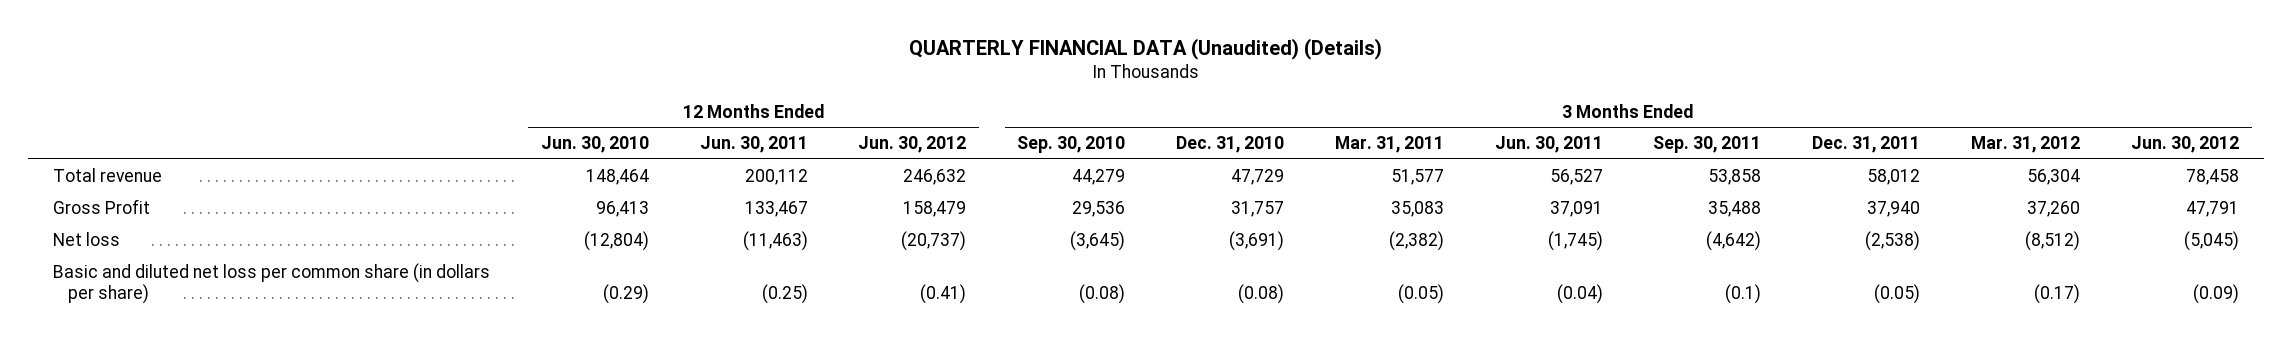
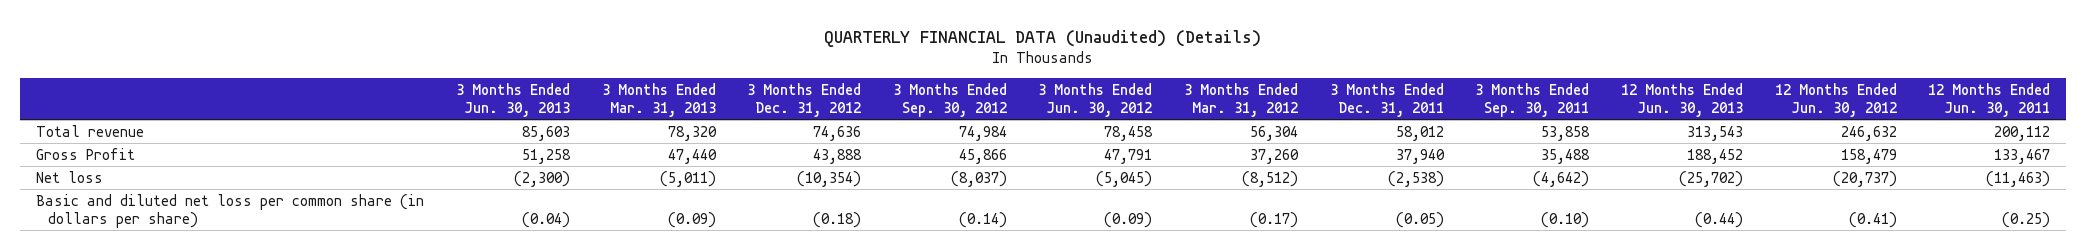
[540,136,649,154] Jun. 30, 2010 -> none
[1017,136,1126,154] Sep. 30, 2010 -> none
[1176,136,1285,154] Dec. 31, 2010 -> none
[1334,136,1444,154] Mar. 31, 2011 -> none
[1494,136,1603,154] Jun. 30, 2011 -> none
none -> [455,82,570,118] 3 Months Ended Jun. 30, 2013
none -> [601,82,716,118] 3 Months Ended Mar. 31, 2013
none -> [747,82,862,118] 3 Months Ended Dec. 31, 2012
none -> [892,82,1007,118] 3 Months Ended Sep. 30, 2012
none -> [1621,82,1744,118] 12 Months Ended Jun. 30, 2013
[1725,283,1762,304] (0.1) -> [1541,211,1590,228] (0.10)

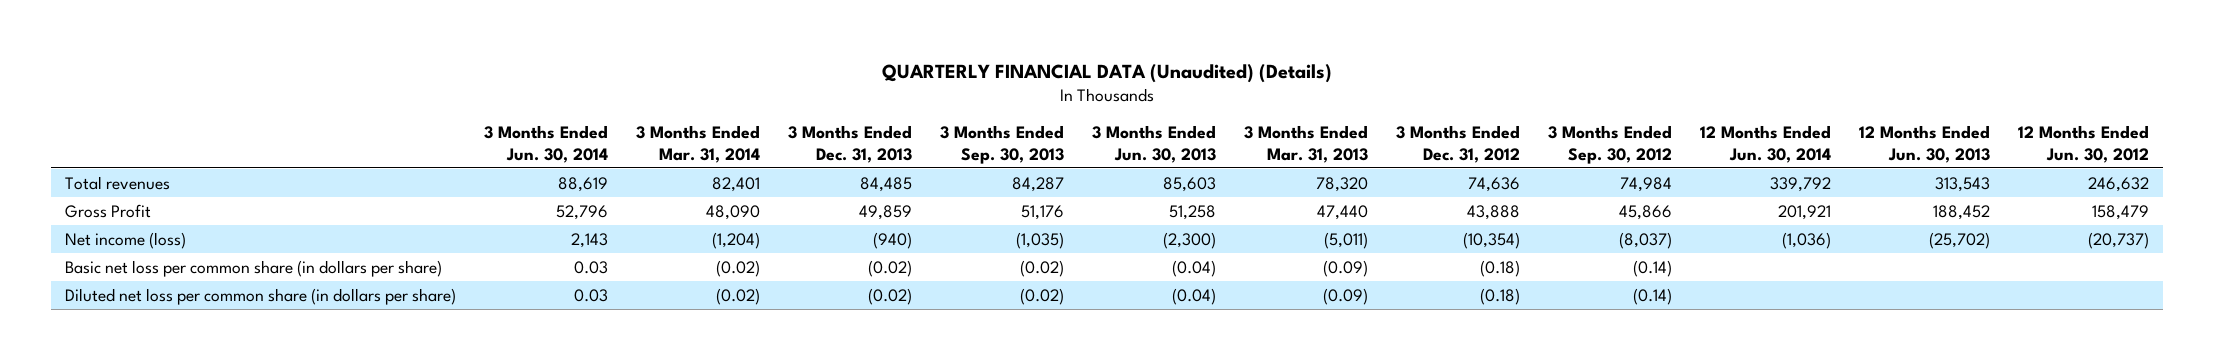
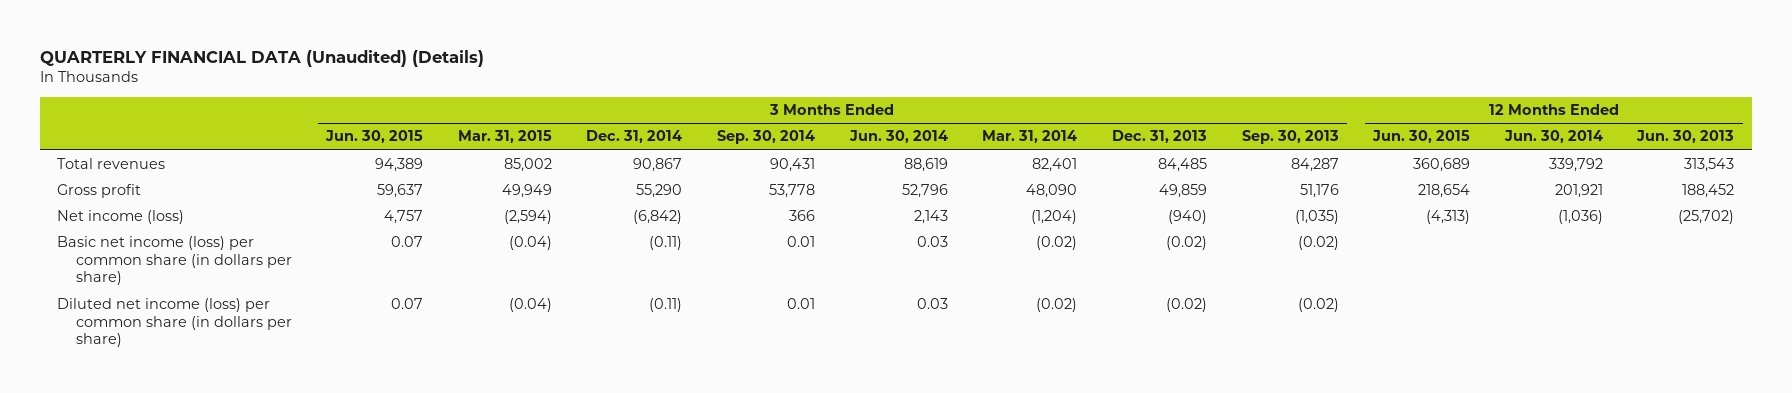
[1091,124,1216,163] 3 Months Ended Jun. 30, 2013 -> none
[1244,124,1369,163] 3 Months Ended Mar. 31, 2013 -> none
[1396,124,1521,163] 3 Months Ended Dec. 31, 2012 -> none
[1548,124,1673,164] 3 Months Ended Sep. 30, 2012 -> none
[2018,124,2150,163] 12 Months Ended Jun. 30, 2012 -> none
none -> [325,130,424,144] Jun. 30, 2015
none -> [457,130,552,144] Mar. 31, 2015
none -> [586,130,683,144] Dec. 31, 2014
none -> [717,130,816,145] Sep. 30, 2014
none -> [1372,130,1471,144] Jun. 30, 2015
[64,203,151,218] Gross Profit -> [57,184,142,199] Gross profit
[64,259,442,277] Basic net loss per common share (in dollars per share) -> [57,236,292,286] Basic net income (loss) per common share (in dollars per share)
[64,287,456,305] Diluted net loss per common share (in dollars per share) -> [57,298,292,348] Diluted net income (loss) per common share (in dollars per share)

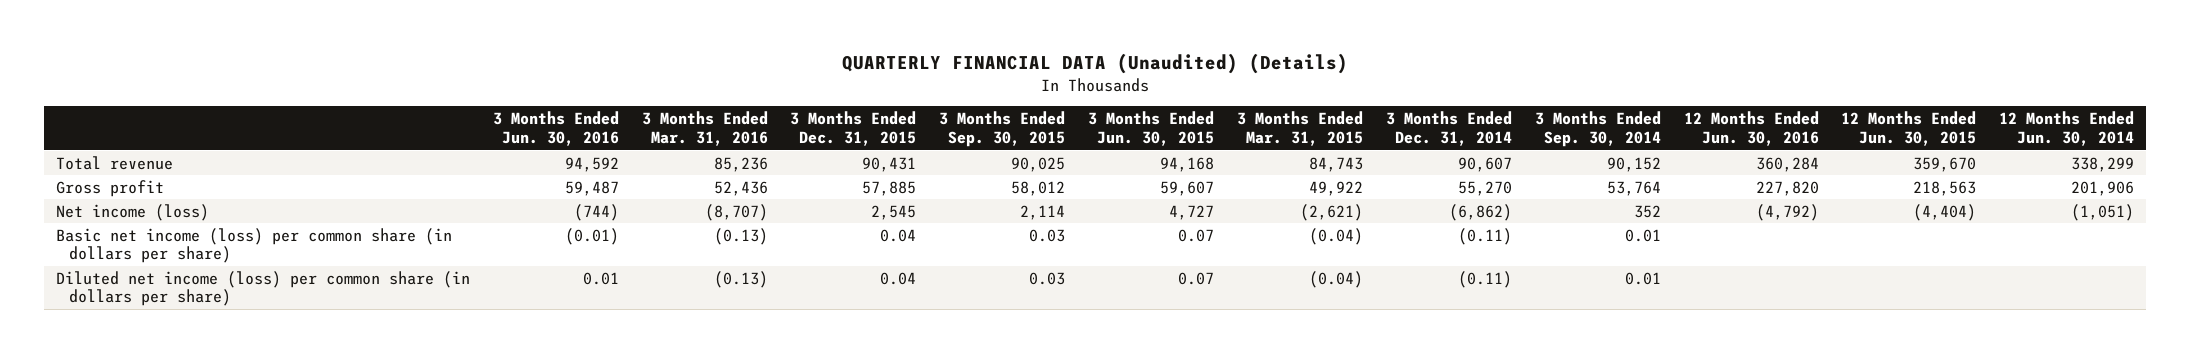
[848,130,948,144] Jun. 30, 2014 -> none
[982,130,1078,144] Mar. 31, 2014 -> none
[1111,130,1207,144] Dec. 31, 2013 -> none
[1241,130,1339,145] Sep. 30, 2013 -> none
[1636,130,1735,144] Jun. 30, 2013 -> none
none -> [492,111,619,146] 3 Months Ended Jun. 30, 2016
none -> [641,111,768,146] 3 Months Ended Mar. 31, 2016
none -> [790,111,917,146] 3 Months Ended Dec. 31, 2015
none -> [939,111,1066,147] 3 Months Ended Sep. 30, 2015
none -> [1683,111,1819,146] 12 Months Ended Jun. 30, 2016
[57,158,166,170] Total revenues -> [55,155,173,170] Total revenue
[375,158,424,173] 94,389 -> [1160,156,1215,172] 94,168
[503,158,552,173] 85,002 -> [1309,156,1364,172] 84,743
[633,158,683,173] 90,867 -> [1457,156,1512,172] 90,607
[770,158,816,173] 90,431 -> [1606,156,1661,172] 90,152
[1413,158,1471,173] 360,689 -> [1913,156,1977,172] 359,670
[1548,158,1603,173] 339,792 -> [2071,156,2135,172] 338,299
[377,184,424,199] 59,637 -> [1160,180,1215,196] 59,607
[501,184,552,199] 49,949 -> [1309,180,1364,196] 49,922
[636,184,683,199] 55,290 -> [1457,180,1512,196] 55,270
[769,184,816,199] 53,778 -> [1606,180,1661,196] 53,764
[1418,184,1471,199] 218,654 -> [1913,180,1977,196] 218,563
[1554,184,1603,199] 201,921 -> [2071,180,2135,196] 201,906
[384,210,424,225] 4,757 -> [1169,204,1215,220] 4,727
[503,210,552,225] (2,594) -> [1300,203,1364,221] (2,621)
[633,210,683,225] (6,842) -> [1448,203,1512,221] (6,862)
[789,210,816,222] 366 -> [1633,204,1661,218] 352
[1426,210,1471,225] (4,313) -> [1913,203,1977,221] (4,404)
[1557,210,1603,225] (1,036) -> [2071,203,2135,221] (1,051)

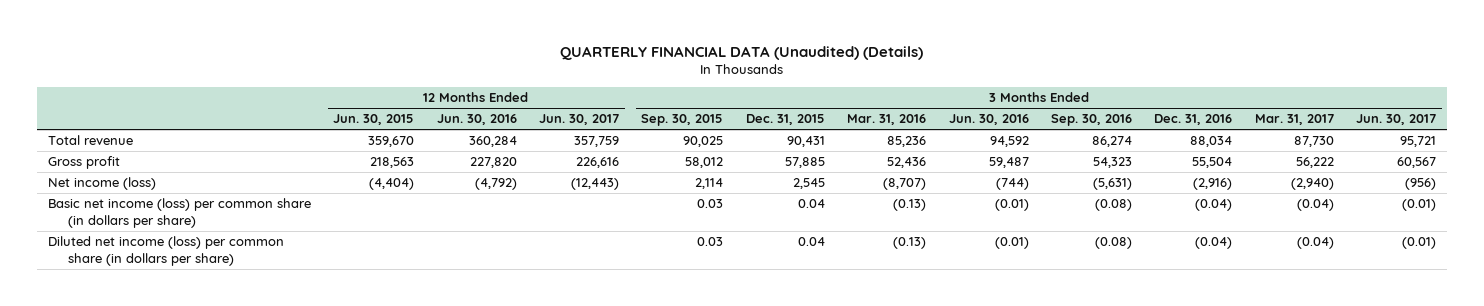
[1088,111,1215,146] 3 Months Ended Jun. 30, 2015 -> none
[1237,111,1364,146] 3 Months Ended Mar. 31, 2015 -> none
[1385,111,1512,146] 3 Months Ended Dec. 31, 2014 -> none
[1534,111,1661,147] 3 Months Ended Sep. 30, 2014 -> none
[1999,111,2135,146] 12 Months Ended Jun. 30, 2014 -> none
none -> [539,114,620,126] Jun. 30, 2017
none -> [1051,114,1133,127] Sep. 30, 2016
none -> [1154,114,1233,126] Dec. 31, 2016
none -> [1254,114,1334,126] Mar. 31, 2017
none -> [1356,114,1437,126] Jun. 30, 2017
[582,271,619,285] 0.01 -> [994,237,1029,250] (0.01)

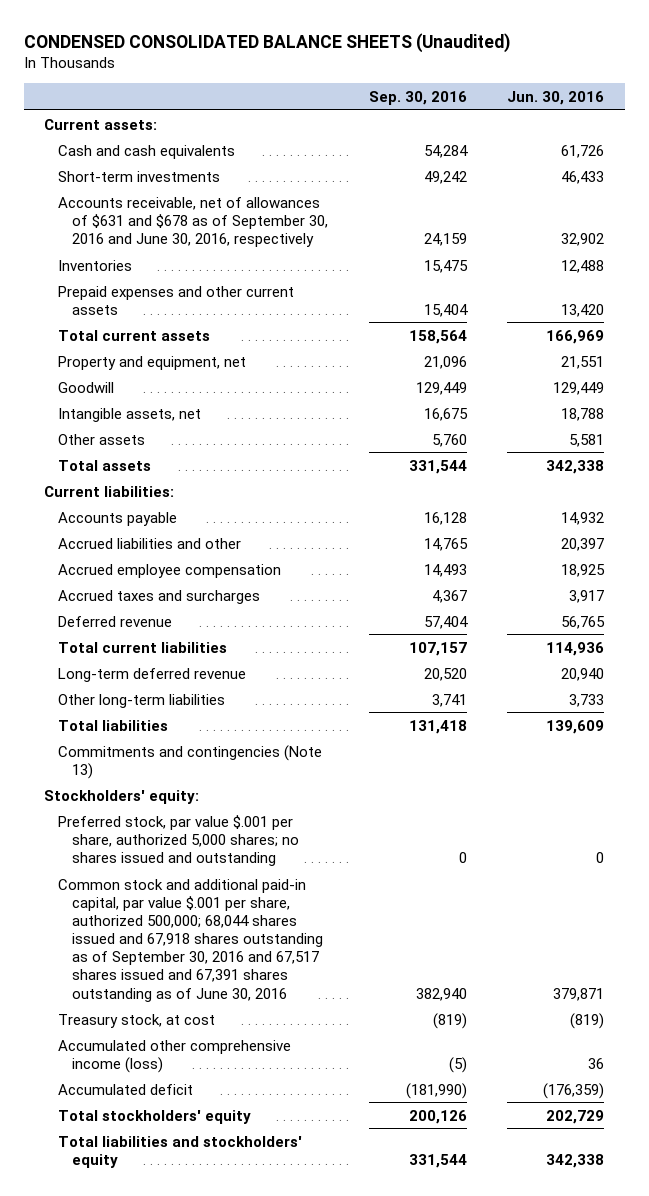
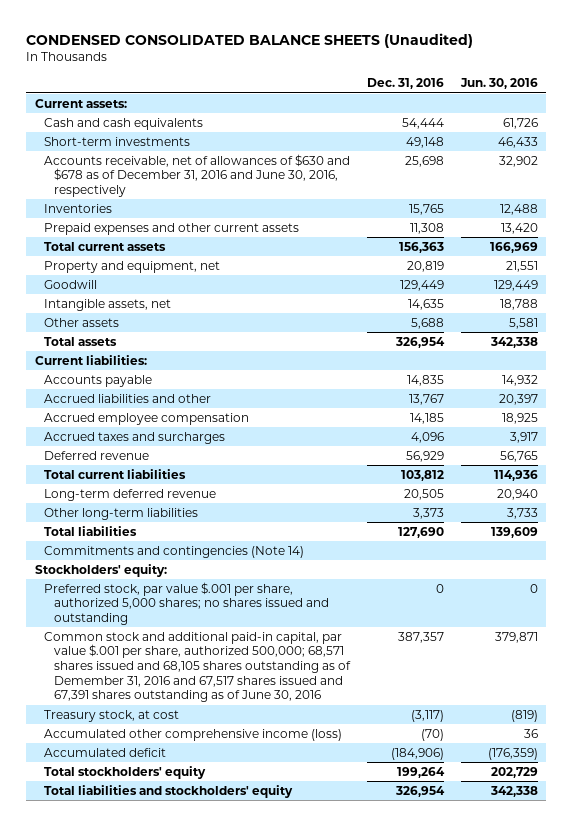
[368,90,467,105] Sep. 30, 2016 -> none
none -> [367,78,445,90] Dec. 31, 2016
[58,196,329,247] Accounts receivable, net of allowances of $631 and $678 as of September 30, 2016 and June 30, 2016, respectively -> [44,153,351,198] Accounts receivable, net of allowances of $630 and $678 as of December 31, 2016 and June 30, 2016, respectively
[58,744,323,779] Commitments and contingencies (Note 13) -> [44,545,305,558] Commitments and contingencies (Note 14)
[58,878,324,1002] Common stock and additional paid-in capital, par value $.001 per share, authorized 500,000; 68,044 shares issued and 67,918 shares outstanding as of September 30, 2016 and 67,517 shares issued and 67,391 shares outstanding as of June 30, 2016 -> [44,631,351,703] Common stock and additional paid-in capital, par value $.001 per share, authorized 500,000; 68,571 shares issued and 68,105 shares outstanding as of Demember 31, 2016 and 67,517 shares issued and 67,391 shares outstanding as of June 30, 2016

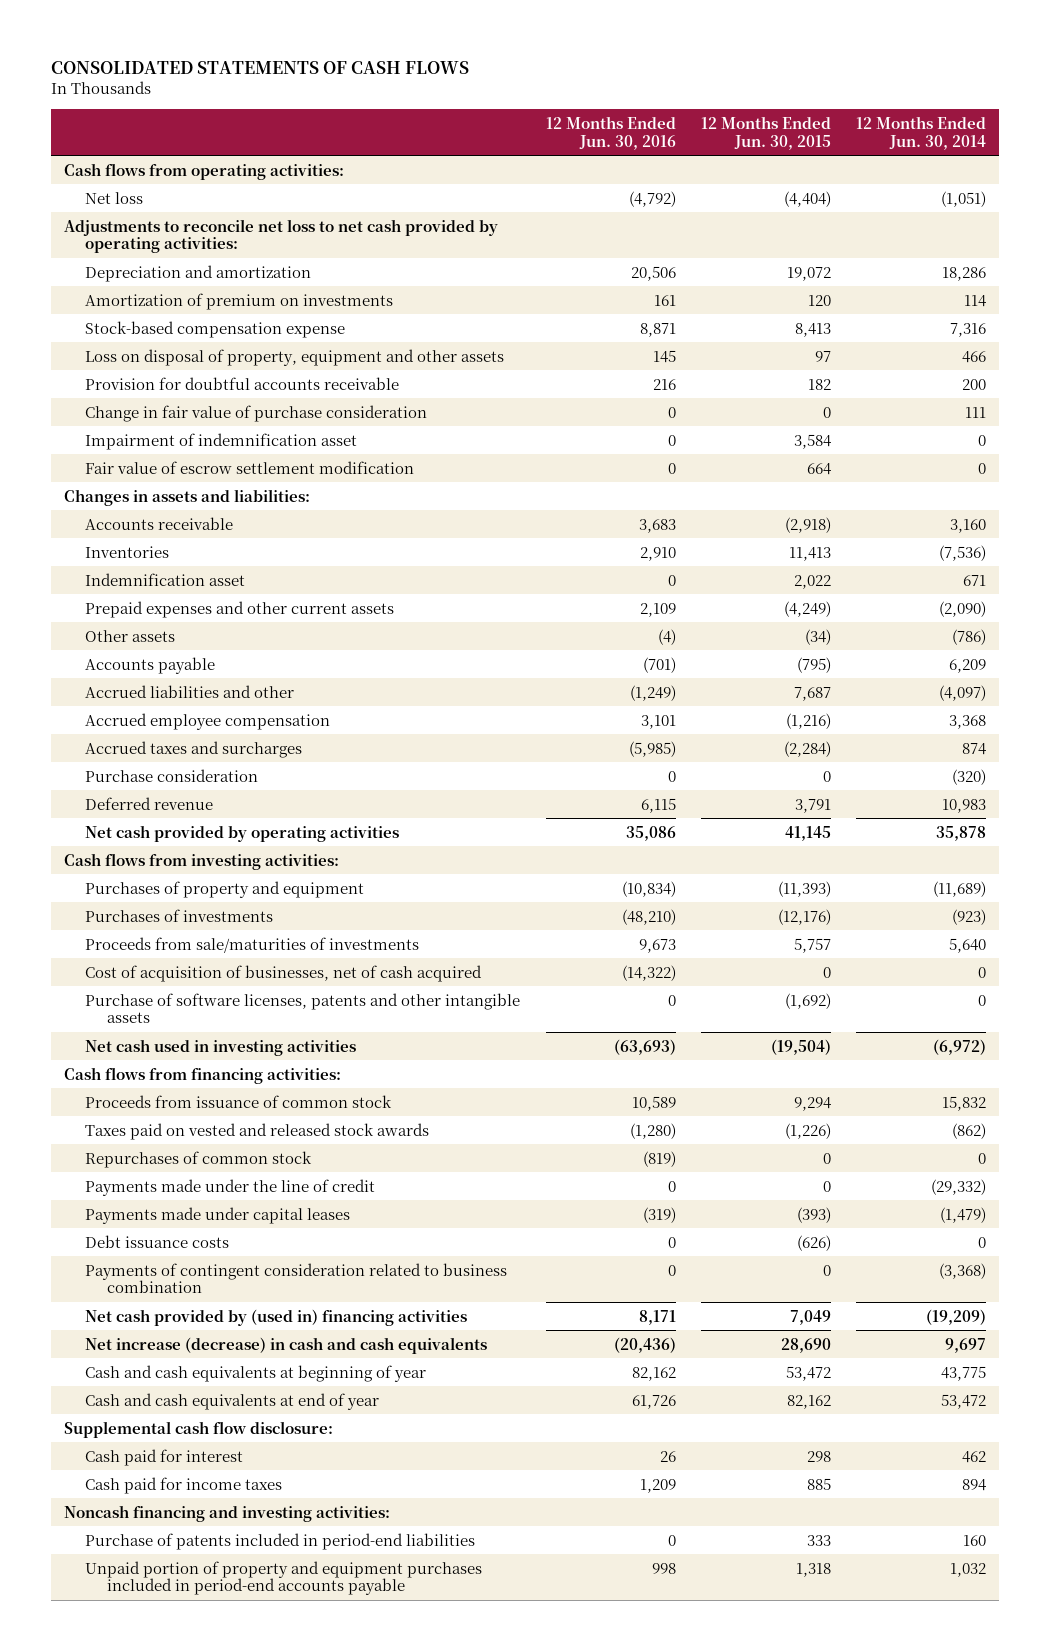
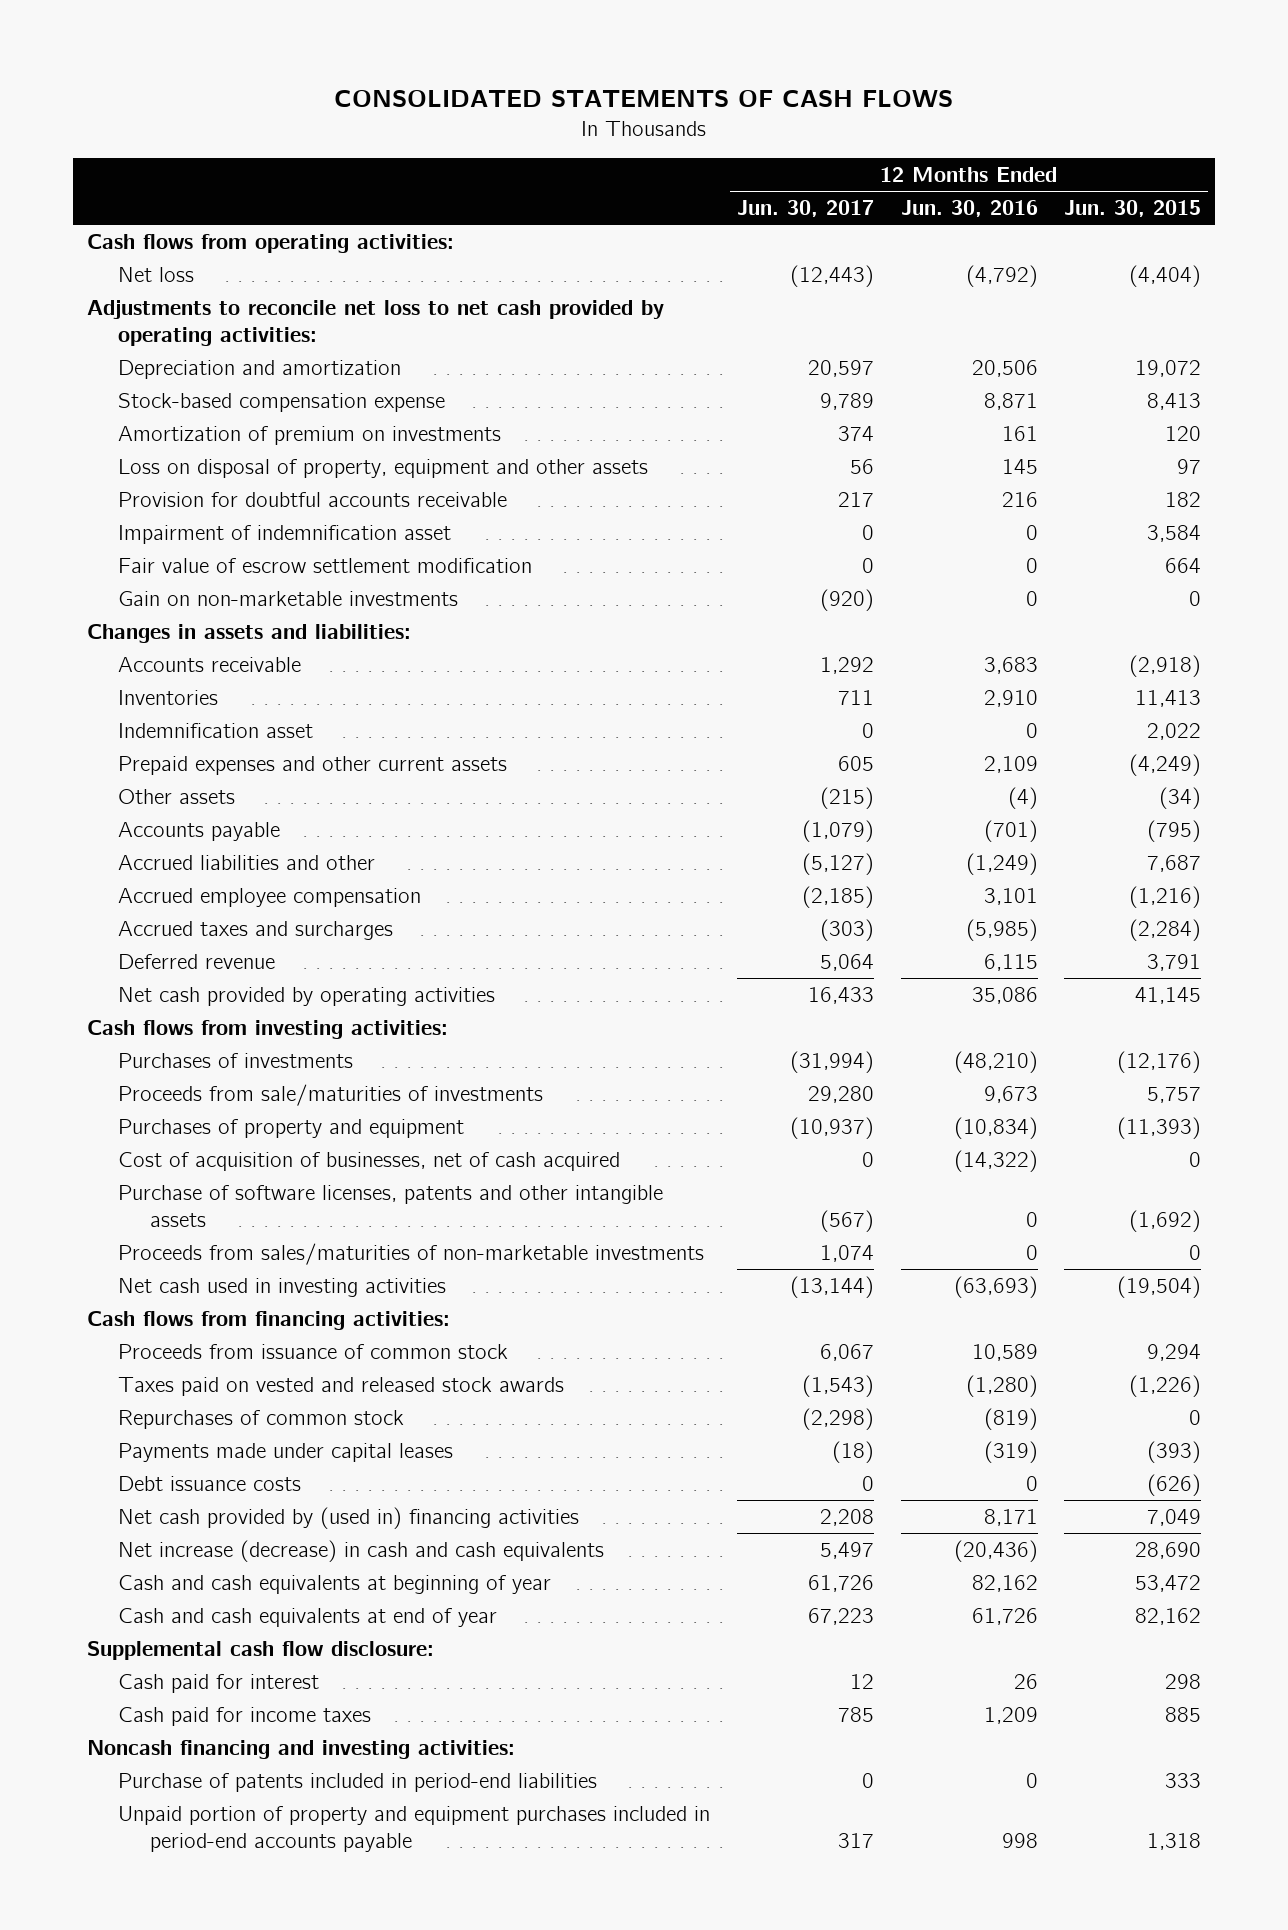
[856,115,987,150] 12 Months Ended Jun. 30, 2014 -> none
none -> [737,200,875,218] Jun. 30, 2017
[85,292,394,310] Amortization of premium on investments -> [118,426,502,446] Amortization of premium on investments
[85,404,428,422] Change in fair value of purchase consideration -> none
none -> [118,591,459,607] Gain on non-marketable investments
[85,768,259,782] Purchase consideration -> none
[85,880,365,898] Purchases of property and equipment -> [118,1119,465,1139] Purchases of property and equipment
none -> [118,1243,705,1266] Proceeds from sales/maturities of non-marketable investments
[85,1178,376,1196] Payments made under the line of credit -> none
[85,1262,508,1294] Payments of contingent consideration related to business combination -> none

